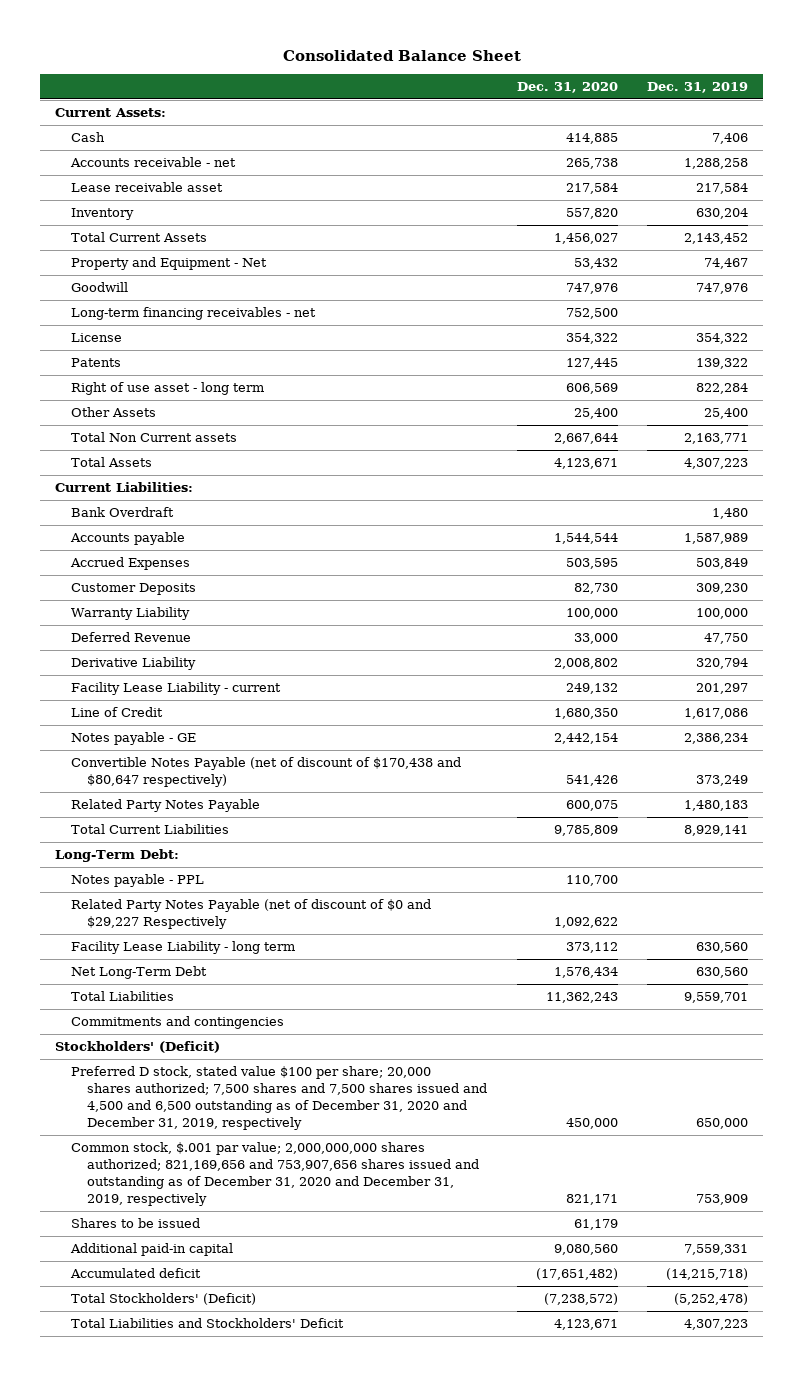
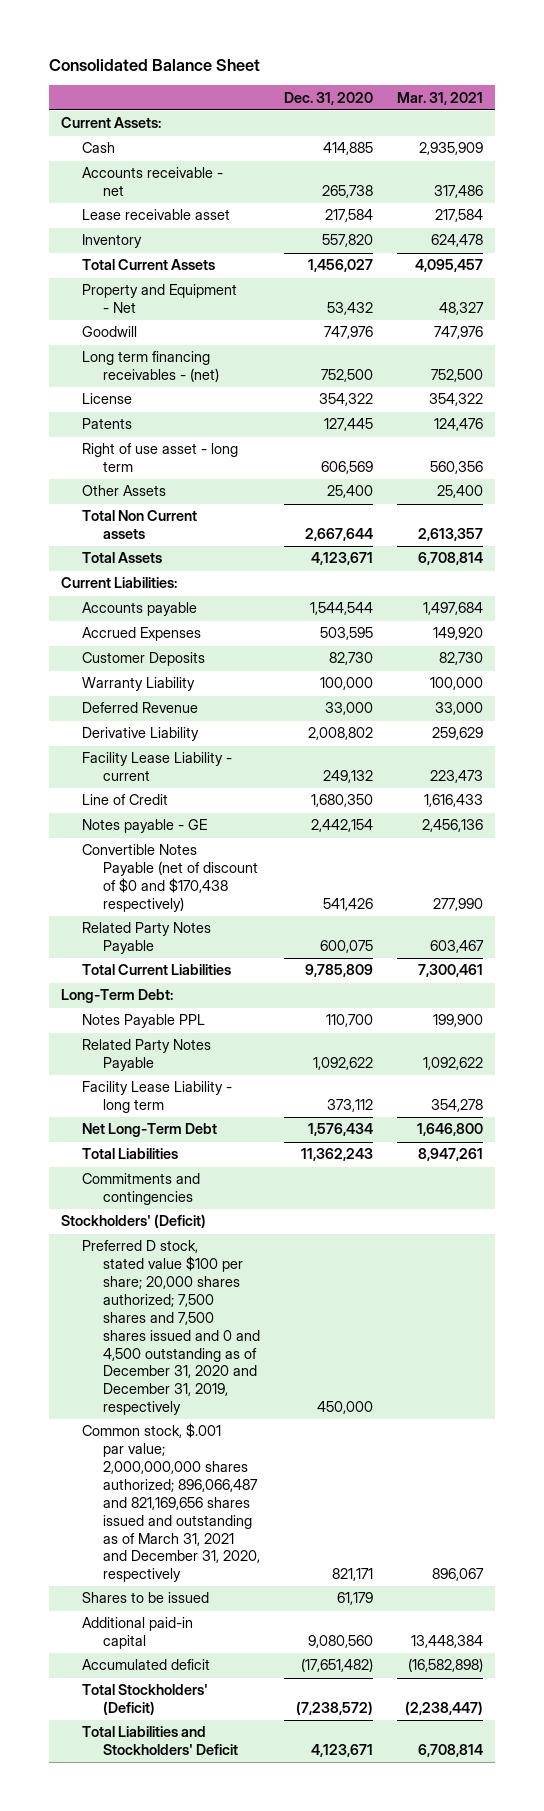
[647,82,749,94] Dec. 31, 2019 -> none
none -> [397,91,484,105] Mar. 31, 2021
[71,307,317,321] Long-term financing receivables - net -> [81,351,219,383] Long term financing receivables - (net)
[71,507,175,518] Bank Overdraft -> none
[71,757,462,788] Convertible Notes Payable (net of discount of $170,438 and $80,647 respectively) -> [81,844,258,913] Convertible Notes Payable (net of discount of $0 and $170,438 respectively)
[71,874,205,888] Notes payable - PPL -> [81,1014,205,1029] Notes Payable PPL
[71,899,432,930] Related Party Notes Payable (net of discount of $0 and $29,227 Respectively -> [81,1039,211,1072] Related Party Notes Payable
[71,1066,487,1131] Preferred D stock, stated value $100 per share; 20,000 shares authorized; 7,500 shares and 7,500 shares issued and 4,500 and 6,500 outstanding as of December 31, 2020 and December 31, 2019, respectively -> [81,1240,260,1416] Preferred D stock, stated value $100 per share; 20,000 shares authorized; 7,500 shares and 7,500 shares issued and 0 and 4,500 outstanding as of December 31, 2020 and December 31, 2019, respectively
[71,1142,479,1207] Common stock, $.001 par value; 2,000,000,000 shares authorized; 821,169,656 and 753,907,656 shares issued and outstanding as of December 31, 2020 and December 31, 2019, respectively -> [81,1423,260,1583] Common stock, $.001 par value; 2,000,000,000 shares authorized; 896,066,487 and 821,169,656 shares issued and outstanding as of March 31, 2021 and December 31, 2020, respectively

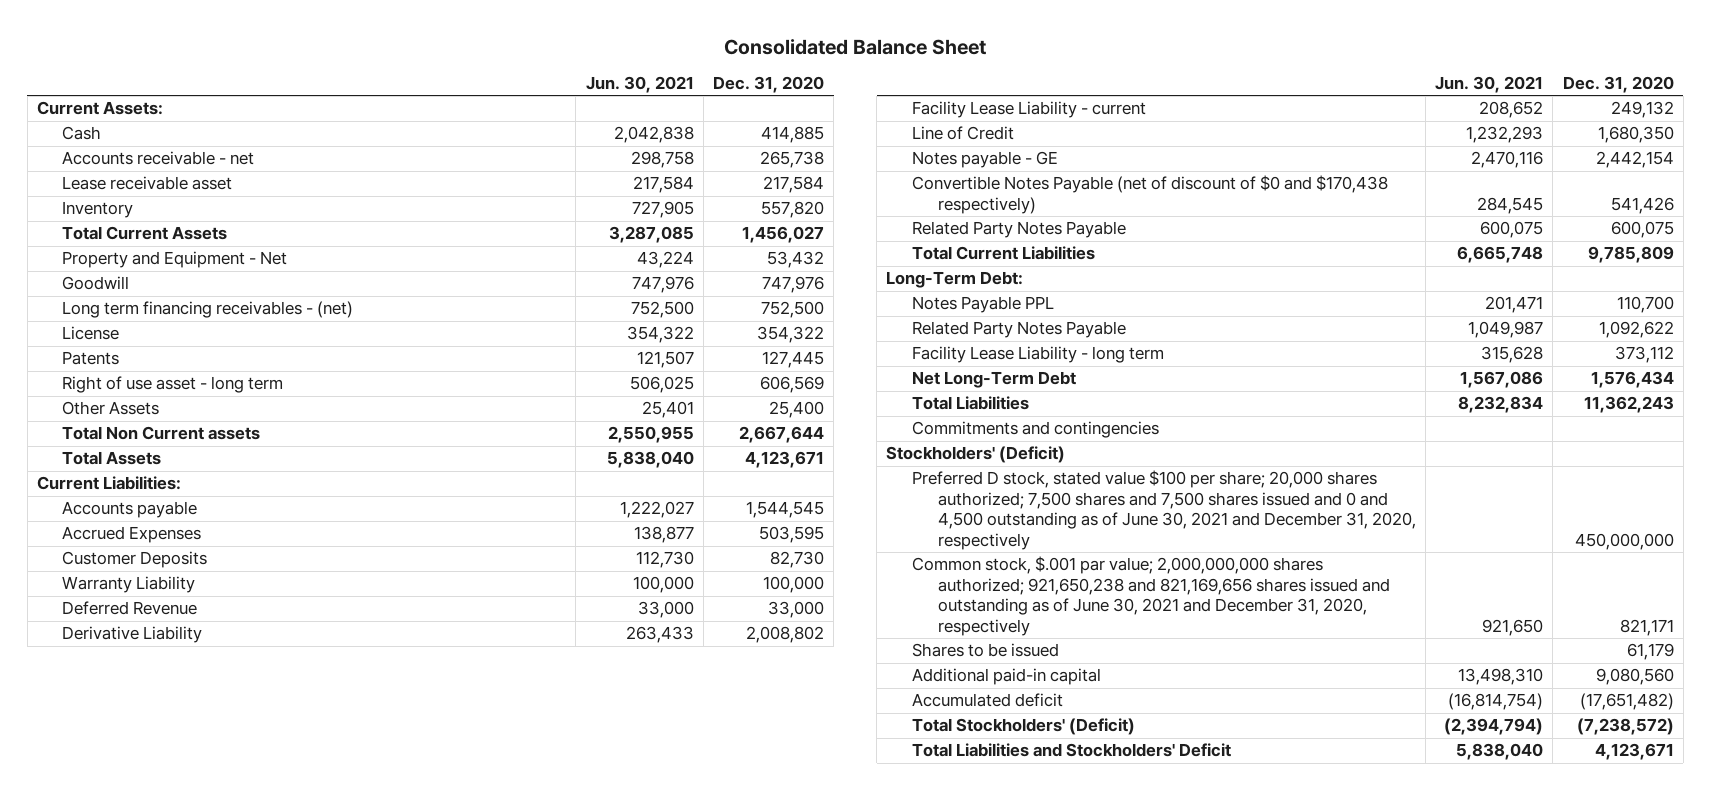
[397,91,484,105] Mar. 31, 2021 -> none
none -> [585,76,694,94] Jun. 30, 2021
[309,602,373,616] 1,544,544 -> [745,501,824,519] 1,544,545
[81,1240,260,1416] Preferred D stock, stated value $100 per share; 20,000 shares authorized; 7,500 shares and 7,500 shares issued and 0 and 4,500 outstanding as of December 31, 2020 and December 31, 2019, respectively -> [912,470,1416,550] Preferred D stock, stated value $100 per share; 20,000 shares authorized; 7,500 shares and 7,500 shares issued and 0 and 4,500 outstanding as of June 30, 2021 and December 31, 2020, respectively
[316,1401,373,1415] 450,000 -> [1574,532,1674,550] 450,000,000
[81,1423,260,1583] Common stock, $.001 par value; 2,000,000,000 shares authorized; 896,066,487 and 821,169,656 shares issued and outstanding as of March 31, 2021 and December 31, 2020, respectively -> [912,556,1390,636] Common stock, $.001 par value; 2,000,000,000 shares authorized; 921,650,238 and 821,169,656 shares issued and outstanding as of June 30, 2021 and December 31, 2020, respectively

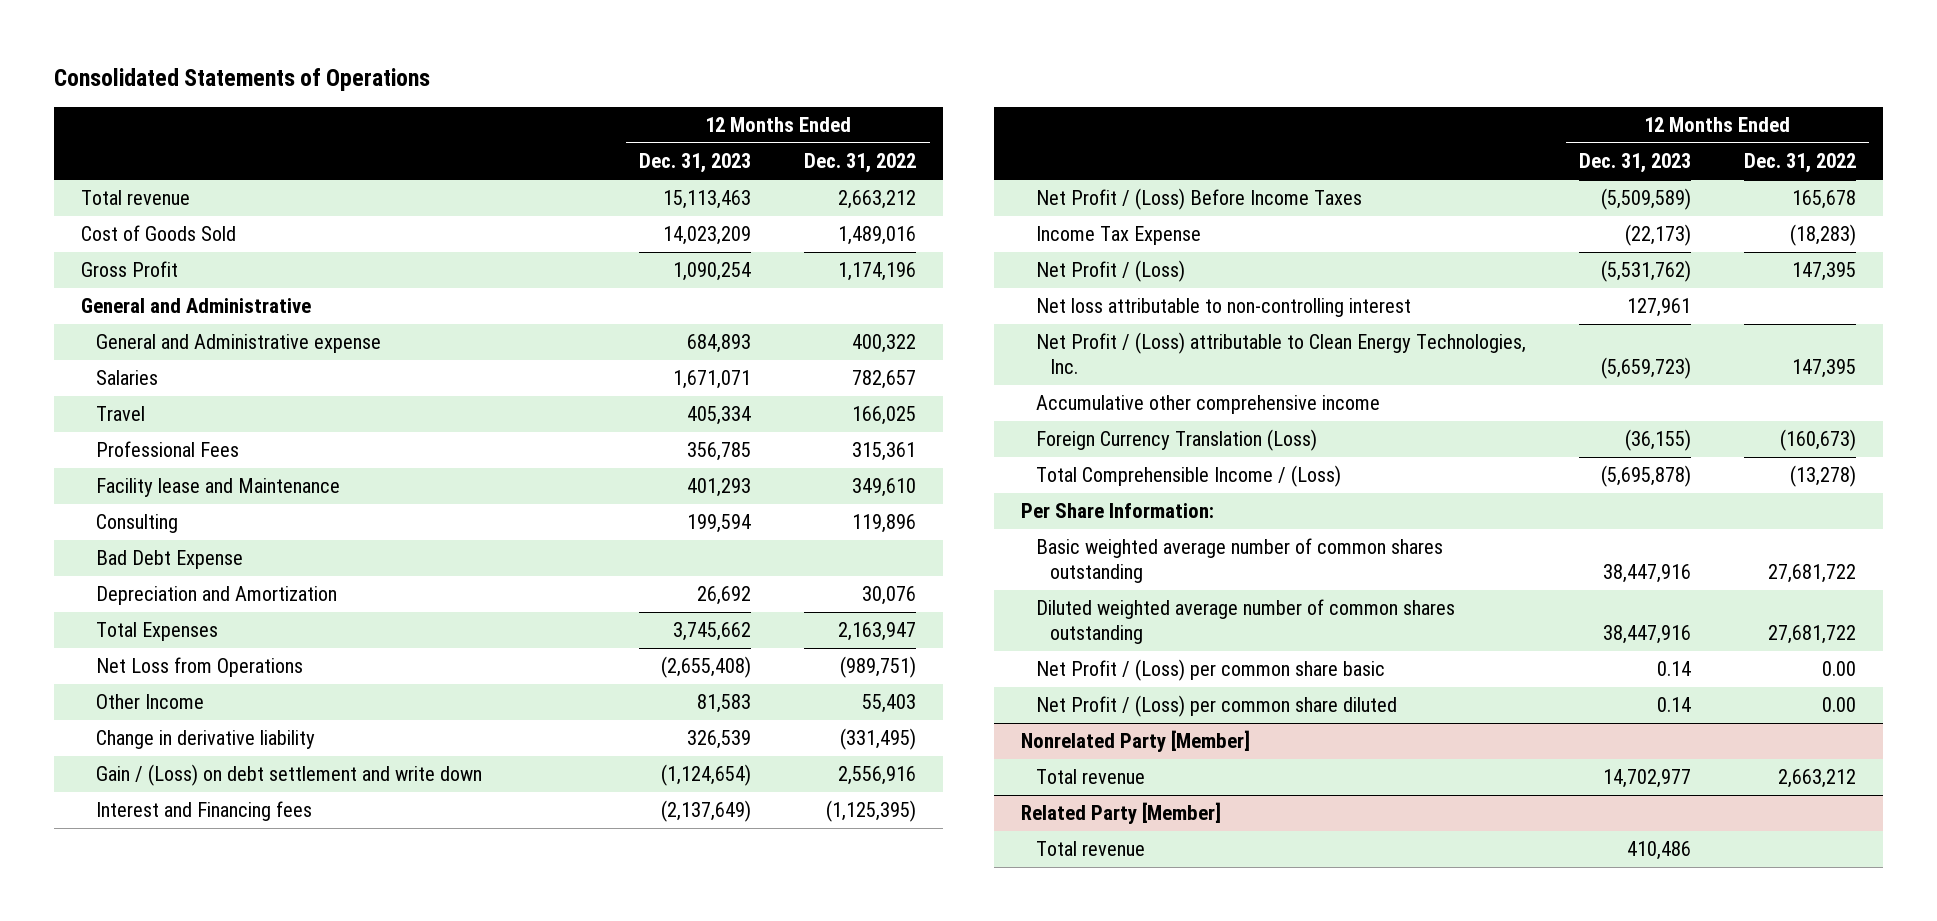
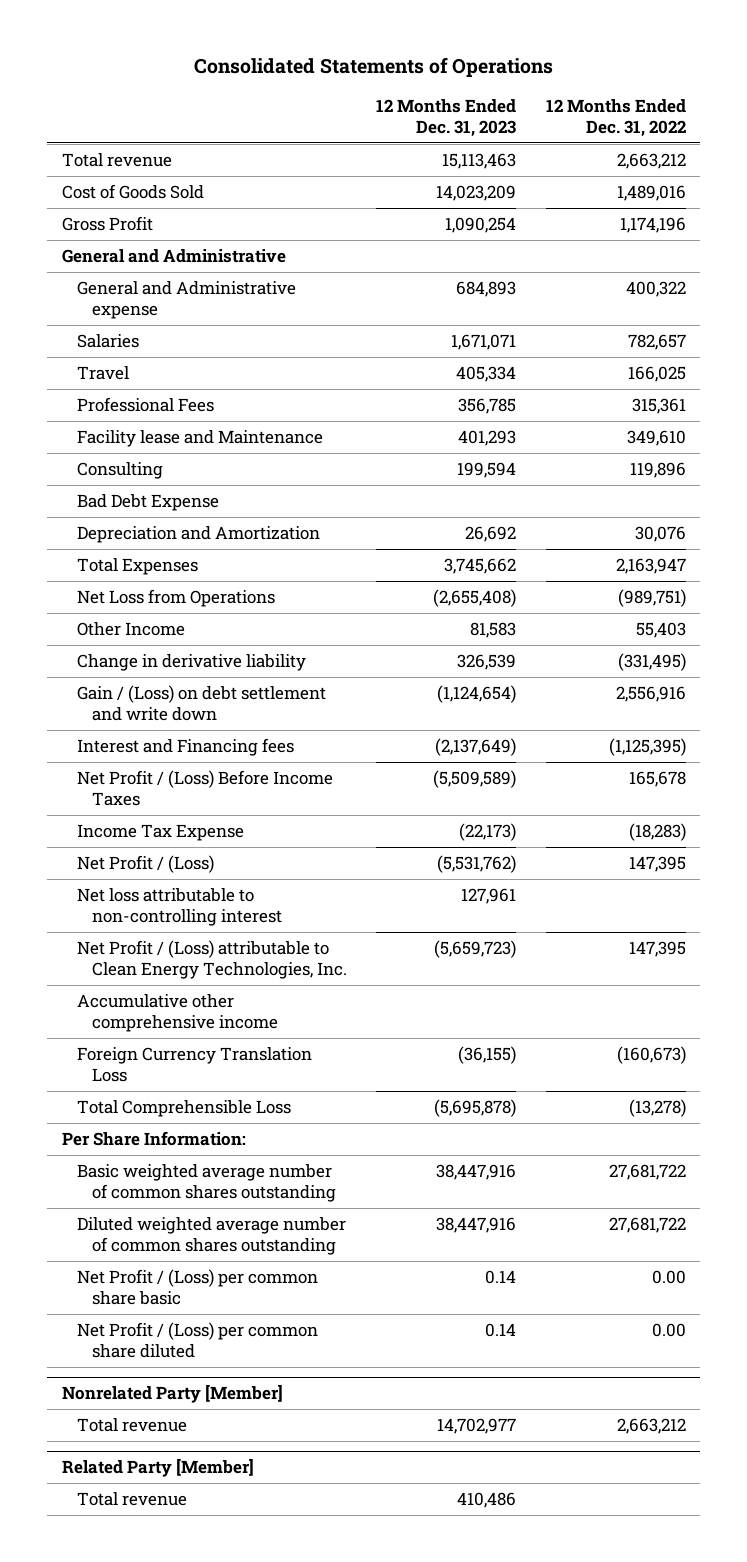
[1035,429,1317,452] Foreign Currency Translation (Loss) -> [76,1046,312,1082] Foreign Currency Translation Loss
[1035,465,1341,488] Total Comprehensible Income / (Loss) -> [76,1099,291,1117] Total Comprehensible Loss

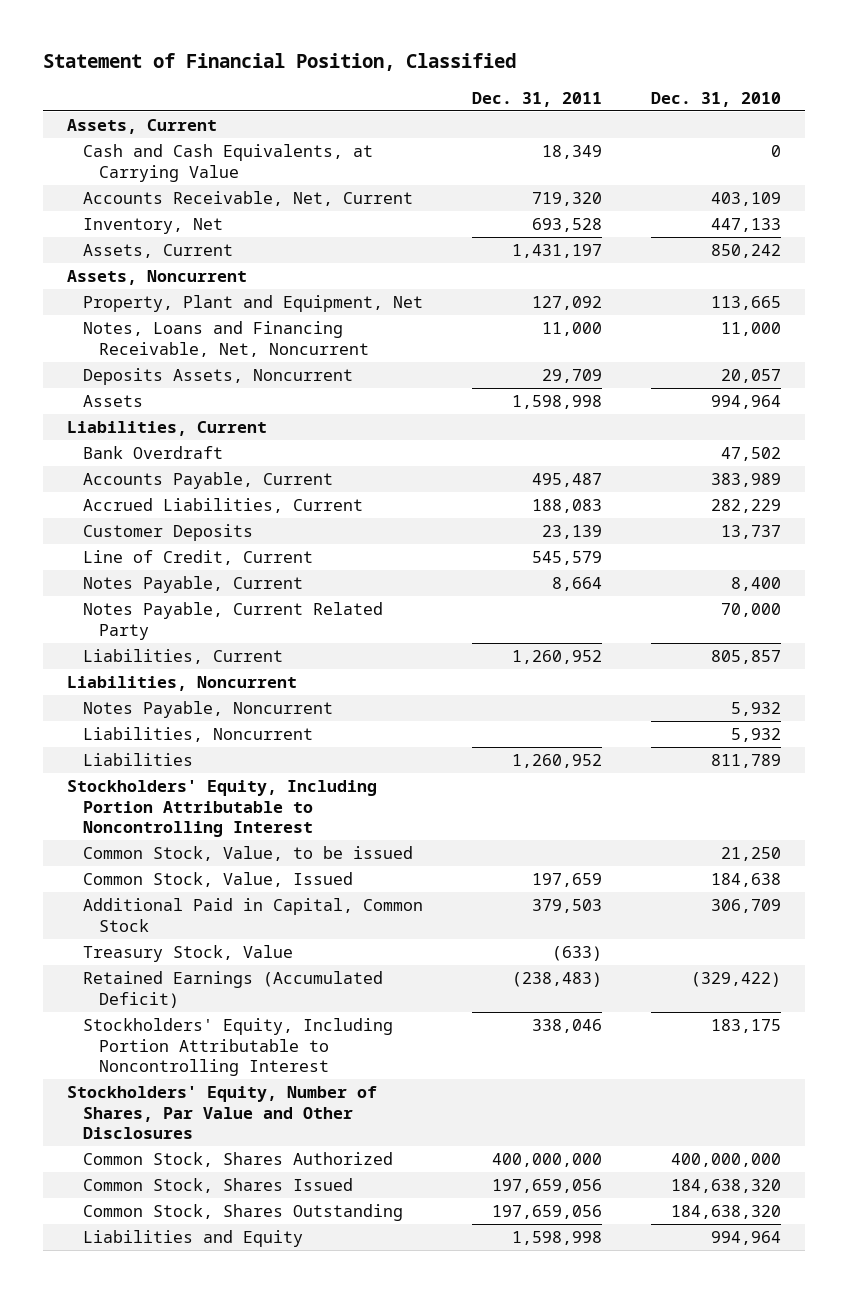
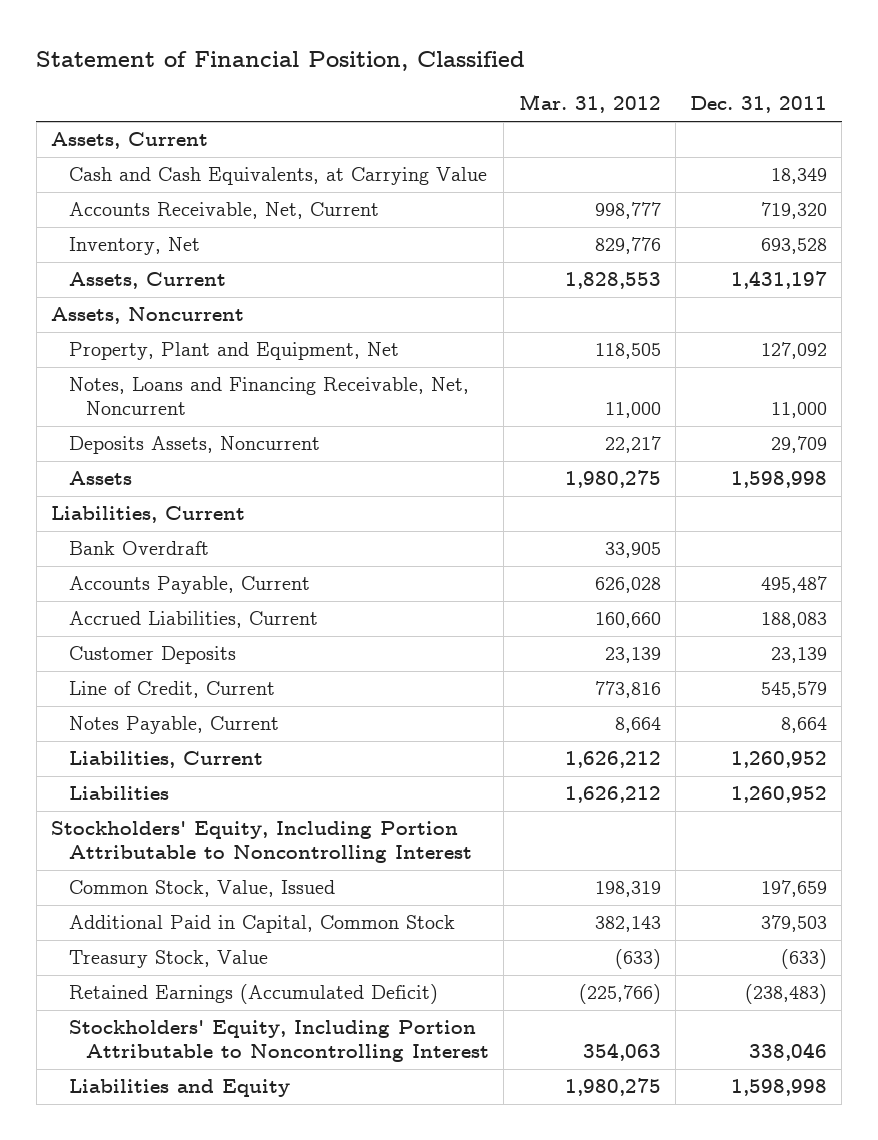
[650,91,781,107] Dec. 31, 2010 -> none
none -> [518,94,661,114] Mar. 31, 2012
[83,601,384,640] Notes Payable, Current Related Party -> none
[66,675,297,691] Liabilities, Noncurrent -> none
[83,700,334,718] Notes Payable, Noncurrent -> none
[83,726,314,742] Liabilities, Noncurrent -> none
[83,845,414,861] Common Stock, Value, to be issued -> none
[66,1085,377,1140] Stockholders' Equity, Number of Shares, Par Value and Other Disclosures -> none
[83,1151,394,1167] Common Stock, Shares Authorized -> none
[83,1177,354,1193] Common Stock, Shares Issued -> none
[83,1203,404,1221] Common Stock, Shares Outstanding -> none

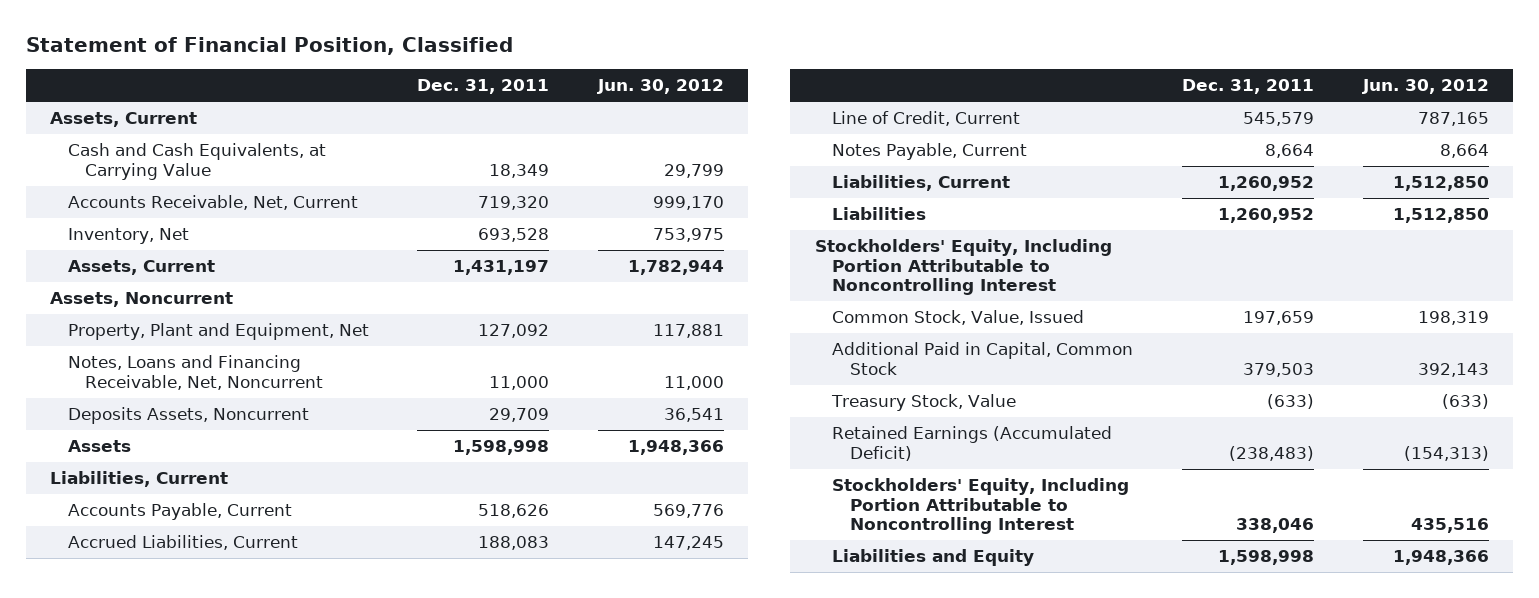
[518,94,661,114] Mar. 31, 2012 -> none
none -> [597,79,725,95] Jun. 30, 2012
[68,541,209,556] Bank Overdraft -> none
[760,576,827,594] 495,487 -> [478,504,550,519] 518,626
[68,646,236,665] Customer Deposits -> none

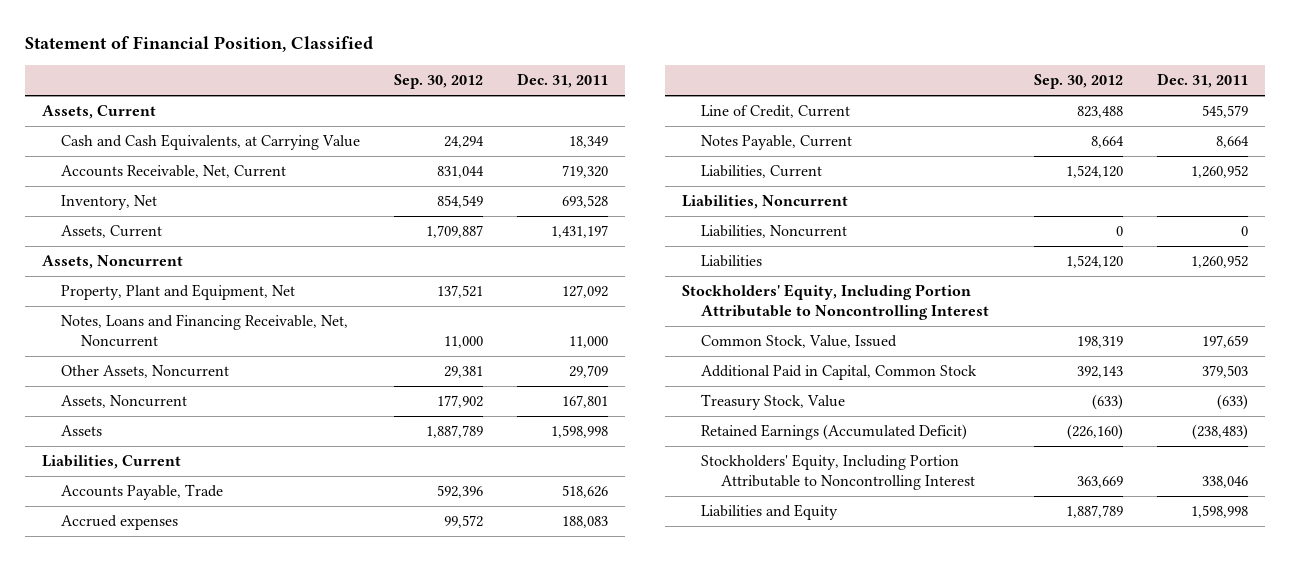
[597,79,725,95] Jun. 30, 2012 -> none
none -> [394,74,484,90] Sep. 30, 2012
[67,407,309,425] Deposits Assets, Noncurrent -> [61,365,230,379] Other Assets, Noncurrent
none -> [61,395,188,409] Assets, Noncurrent
[67,503,292,521] Accounts Payable, Current -> [61,484,224,501] Accounts Payable, Trade
[67,535,298,551] Accrued Liabilities, Current -> [61,515,179,531] Accrued expenses
none -> [681,195,848,210] Liabilities, Noncurrent
none -> [701,225,848,239] Liabilities, Noncurrent

